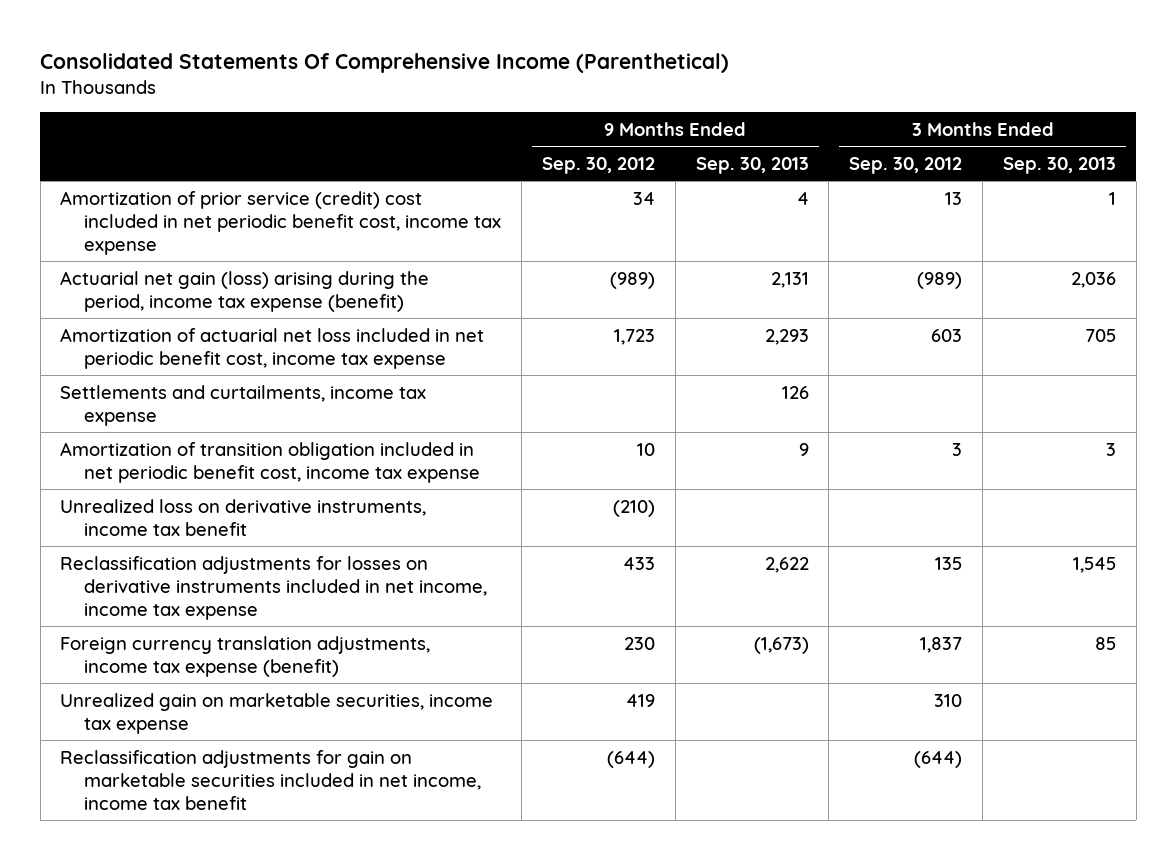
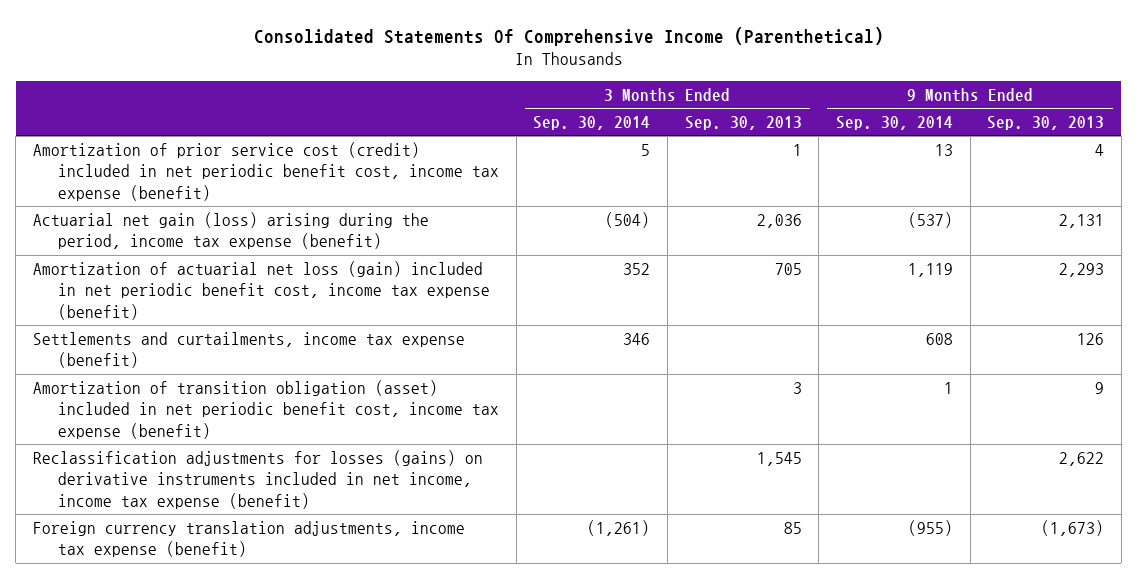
[542,156,656,174] Sep. 30, 2012 -> none
[849,156,963,174] Sep. 30, 2012 -> none
none -> [533,116,651,131] Sep. 30, 2014
none -> [835,116,953,131] Sep. 30, 2014
[60,190,502,255] Amortization of prior service (credit) cost included in net periodic benefit cost, income tax expense -> [33,141,500,202] Amortization of prior service cost (credit) included in net periodic benefit cost, income tax expense (benefit)
[60,498,427,536] Unrealized loss on derivative instruments, income tax benefit -> none
[60,327,485,369] Amortization of actuarial net loss included in net periodic benefit cost, income tax expense -> [33,260,491,321] Amortization of actuarial net loss (gain) included in net periodic benefit cost, income tax expense (benefit)
[60,384,427,426] Settlements and curtailments, income tax expense -> [33,331,466,369] Settlements and curtailments, income tax expense (benefit)
[60,441,481,483] Amortization of transition obligation included in net periodic benefit cost, income tax expense -> [33,379,500,440] Amortization of transition obligation (asset) included in net periodic benefit cost, income tax expense (benefit)
[60,555,488,620] Reclassification adjustments for losses on derivative instruments included in net income, income tax expense -> [33,449,484,510] Reclassification adjustments for losses (gains) on derivative instruments included in net income, income tax expense (benefit)
[60,692,494,734] Unrealized gain on marketable securities, income tax expense -> none
[60,749,482,810] Reclassification adjustments for gain on marketable securities included in net income, income tax benefit -> none

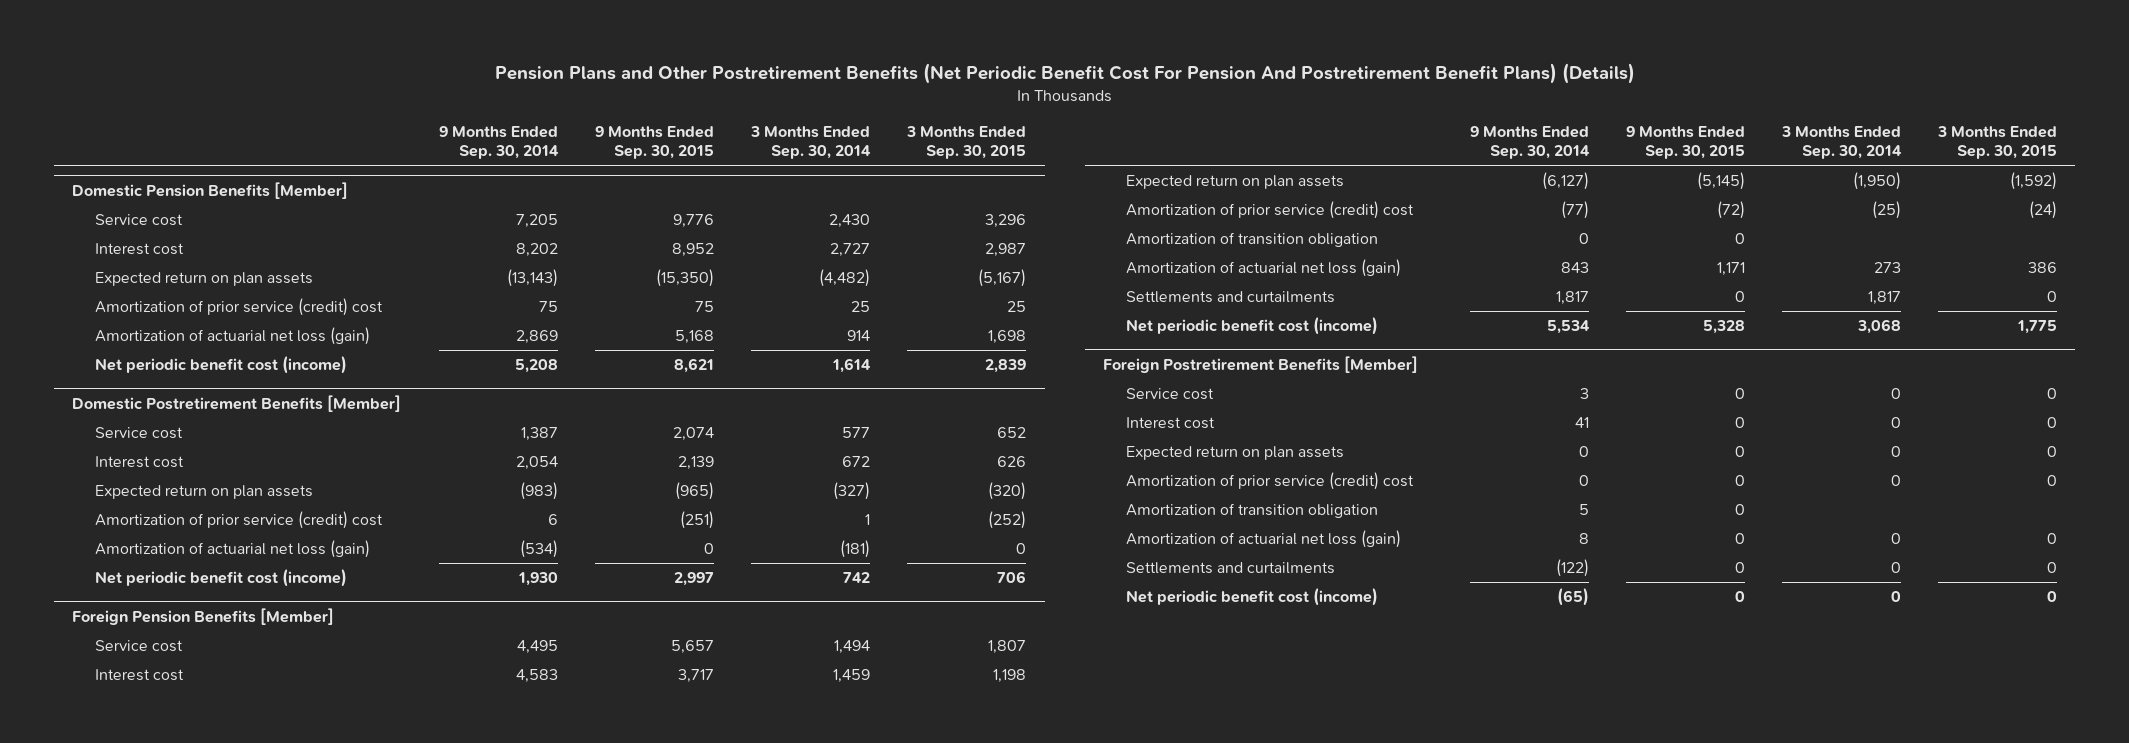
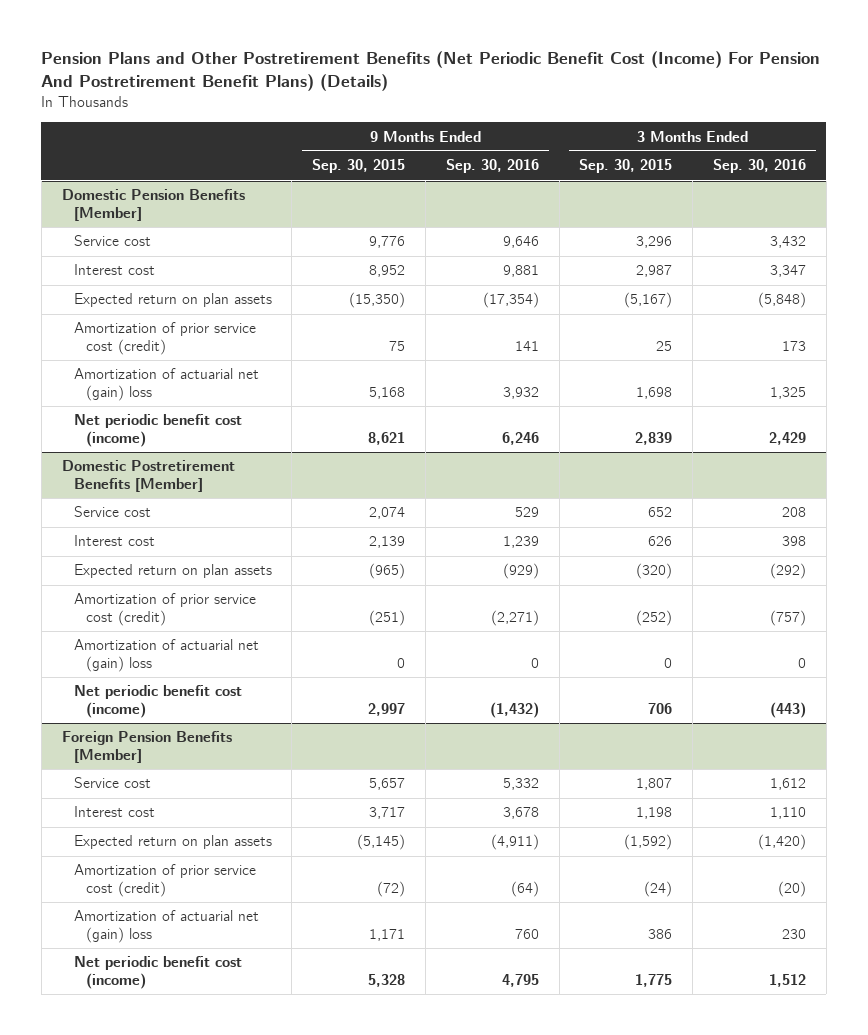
[494,62,1635,84] Pension Plans and Other Postretirement Benefits (Net Periodic Benefit Cost For Pension And Postretirement Benefit Plans) (Details) -> [41,51,821,92] Pension Plans and Other Postretirement Benefits (Net Periodic Benefit Cost (Income) For Pension And Postretirement Benefit Plans) (Details)
[438,125,559,160] 9 Months Ended Sep. 30, 2014 -> none
[749,125,871,160] 3 Months Ended Sep. 30, 2014 -> none
none -> [445,159,539,174] Sep. 30, 2016
none -> [712,159,806,174] Sep. 30, 2016
[94,298,383,317] Amortization of prior service (credit) cost -> [73,322,256,355] Amortization of prior service cost (credit)
[94,327,370,346] Amortization of actuarial net loss (gain) -> [73,368,259,401] Amortization of actuarial net (gain) loss
[94,511,383,530] Amortization of prior service (credit) cost -> [73,593,256,626] Amortization of prior service cost (credit)
[94,540,370,559] Amortization of actuarial net loss (gain) -> [73,639,259,672] Amortization of actuarial net (gain) loss
[1125,232,1378,248] Amortization of transition obligation -> none
[1125,291,1335,304] Settlements and curtailments -> none
[1125,201,1414,220] Amortization of prior service (credit) cost -> [73,864,256,897] Amortization of prior service cost (credit)
[1125,259,1401,278] Amortization of actuarial net loss (gain) -> [73,910,259,943] Amortization of actuarial net (gain) loss
[1103,355,1419,373] Foreign Postretirement Benefits [Member] -> none
[1125,388,1214,401] Service cost -> none
[1125,417,1215,430] Interest cost -> none
[1125,446,1344,461] Expected return on plan assets -> none
[1125,472,1414,491] Amortization of prior service (credit) cost -> none
[1125,503,1378,519] Amortization of transition obligation -> none
[1125,530,1401,549] Amortization of actuarial net loss (gain) -> none
[1125,562,1335,575] Settlements and curtailments -> none
[1125,588,1378,607] Net periodic benefit cost (income) -> none

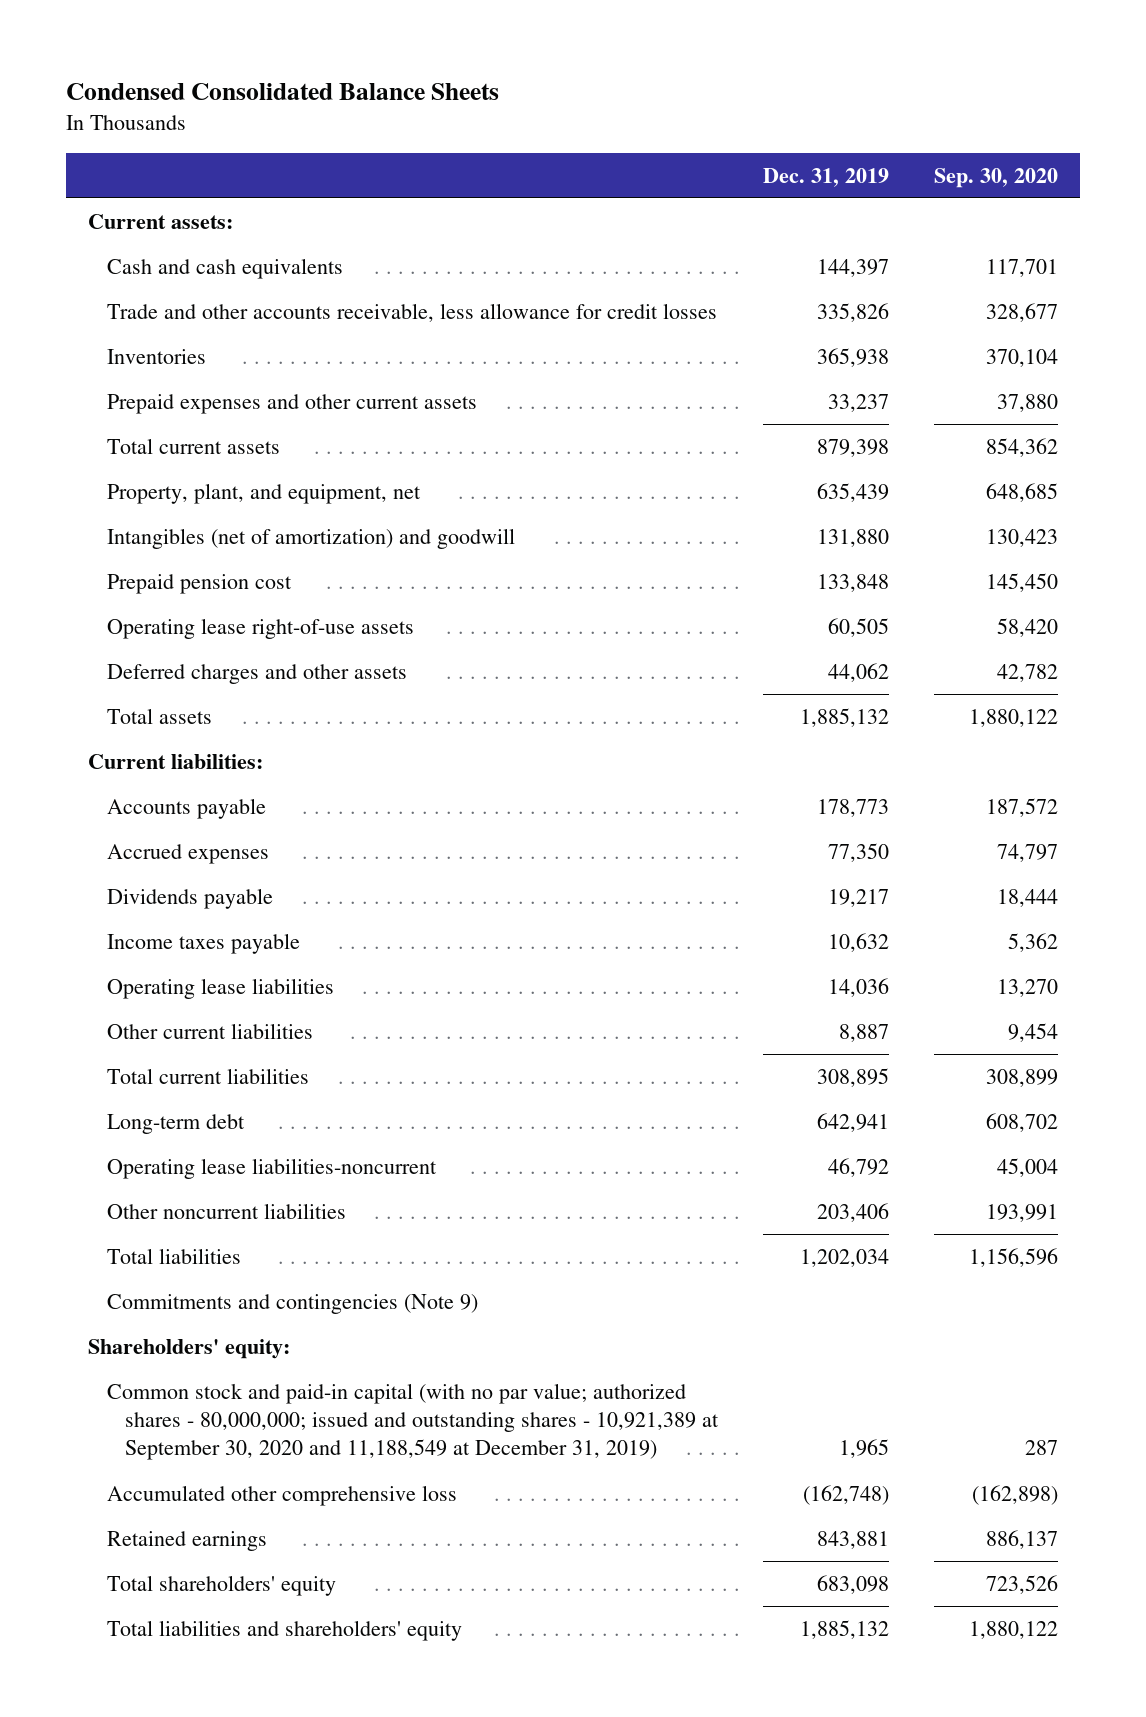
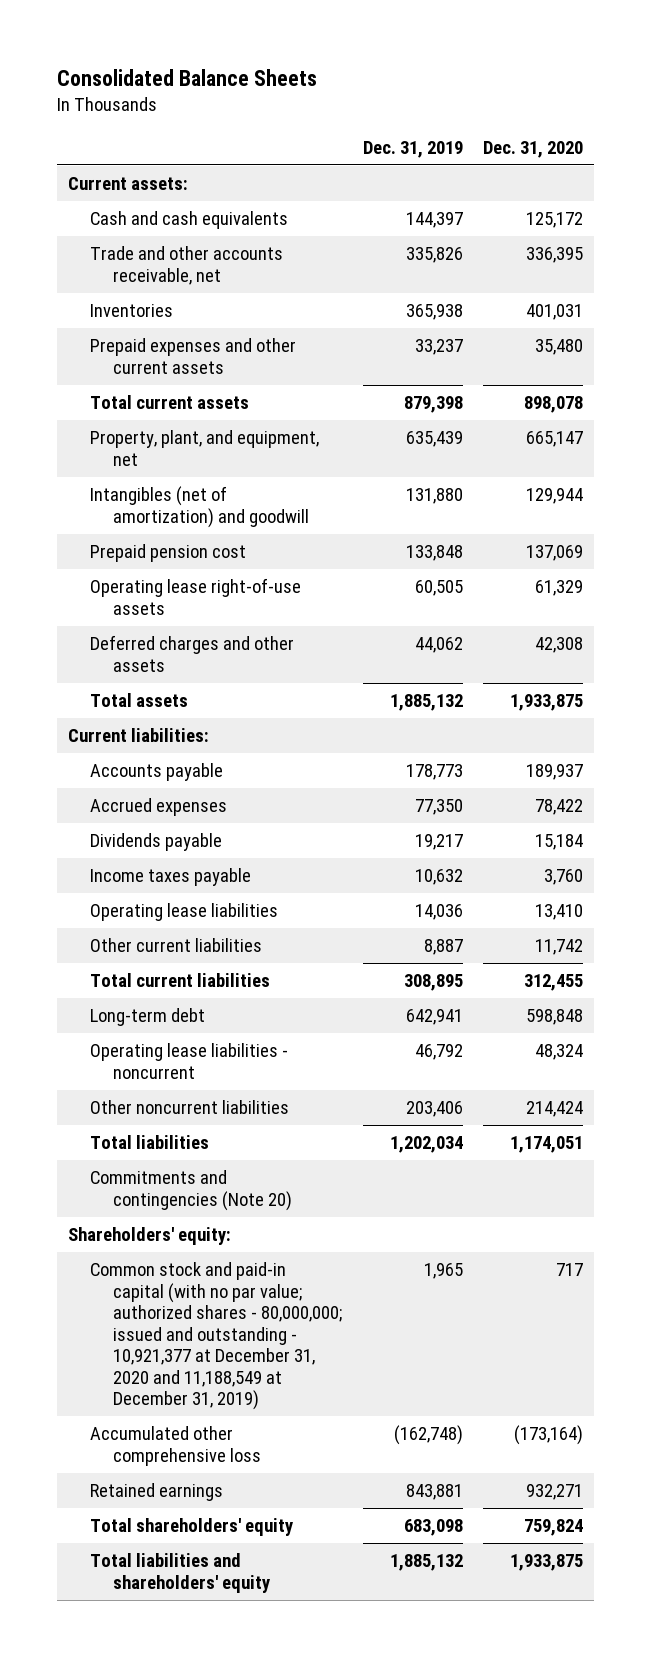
[65,83,499,101] Condensed Consolidated Balance Sheets -> [57,69,318,87] Consolidated Balance Sheets
[933,167,1058,188] Sep. 30, 2020 -> none
none -> [483,140,584,158] Dec. 31, 2020
[106,302,717,322] Trade and other accounts receivable, less allowance for credit losses -> [90,246,284,285] Trade and other accounts receivable, net
[106,1157,437,1179] Operating lease liabilities-noncurrent -> [90,1043,289,1079] Operating lease liabilities - noncurrent
[106,1293,478,1314] Commitments and contingencies (Note 9) -> [90,1170,293,1211] Commitments and contingencies (Note 20)
[106,1382,719,1461] Common stock and paid-in capital (with no par value; authorized shares - 80,000,000; issued and outstanding shares - 10,921,389 at September 30, 2020 and 11,188,549 at December 31, 2019) -> [90,1262,343,1411] Common stock and paid-in capital (with no par value; authorized shares - 80,000,000; issued and outstanding - 10,921,377 at December 31, 2020 and 11,188,549 at December 31, 2019)

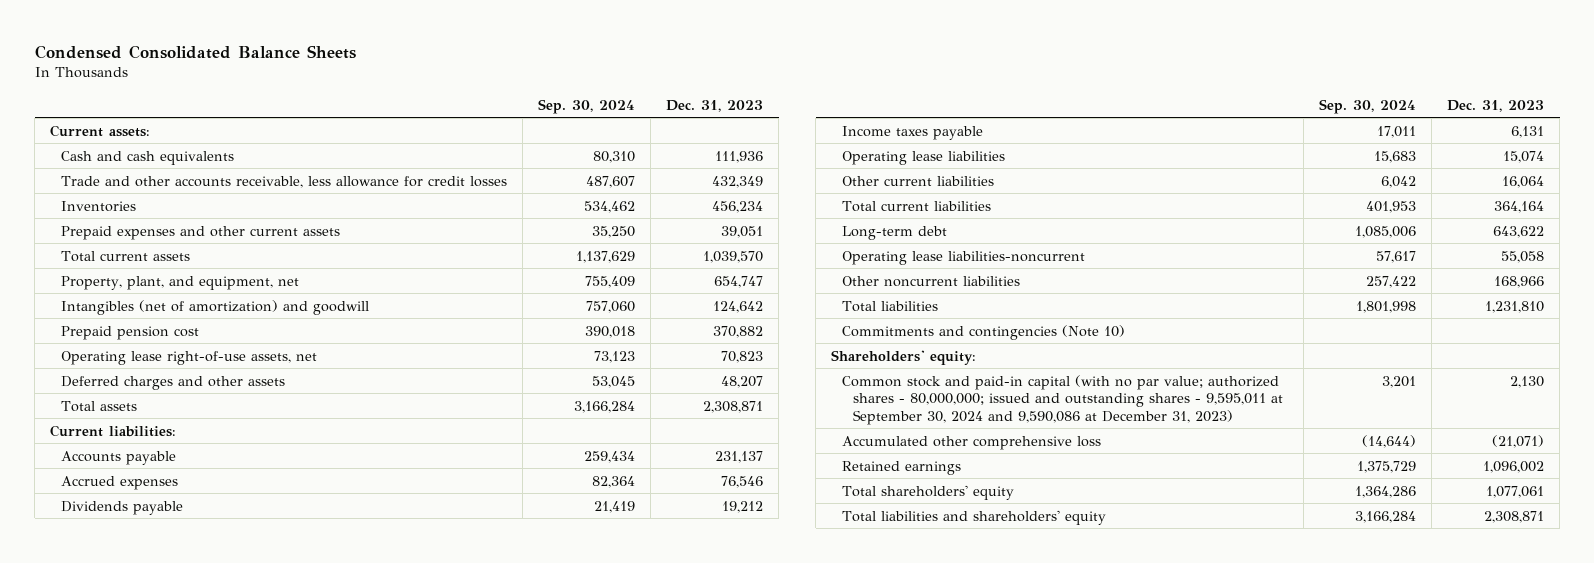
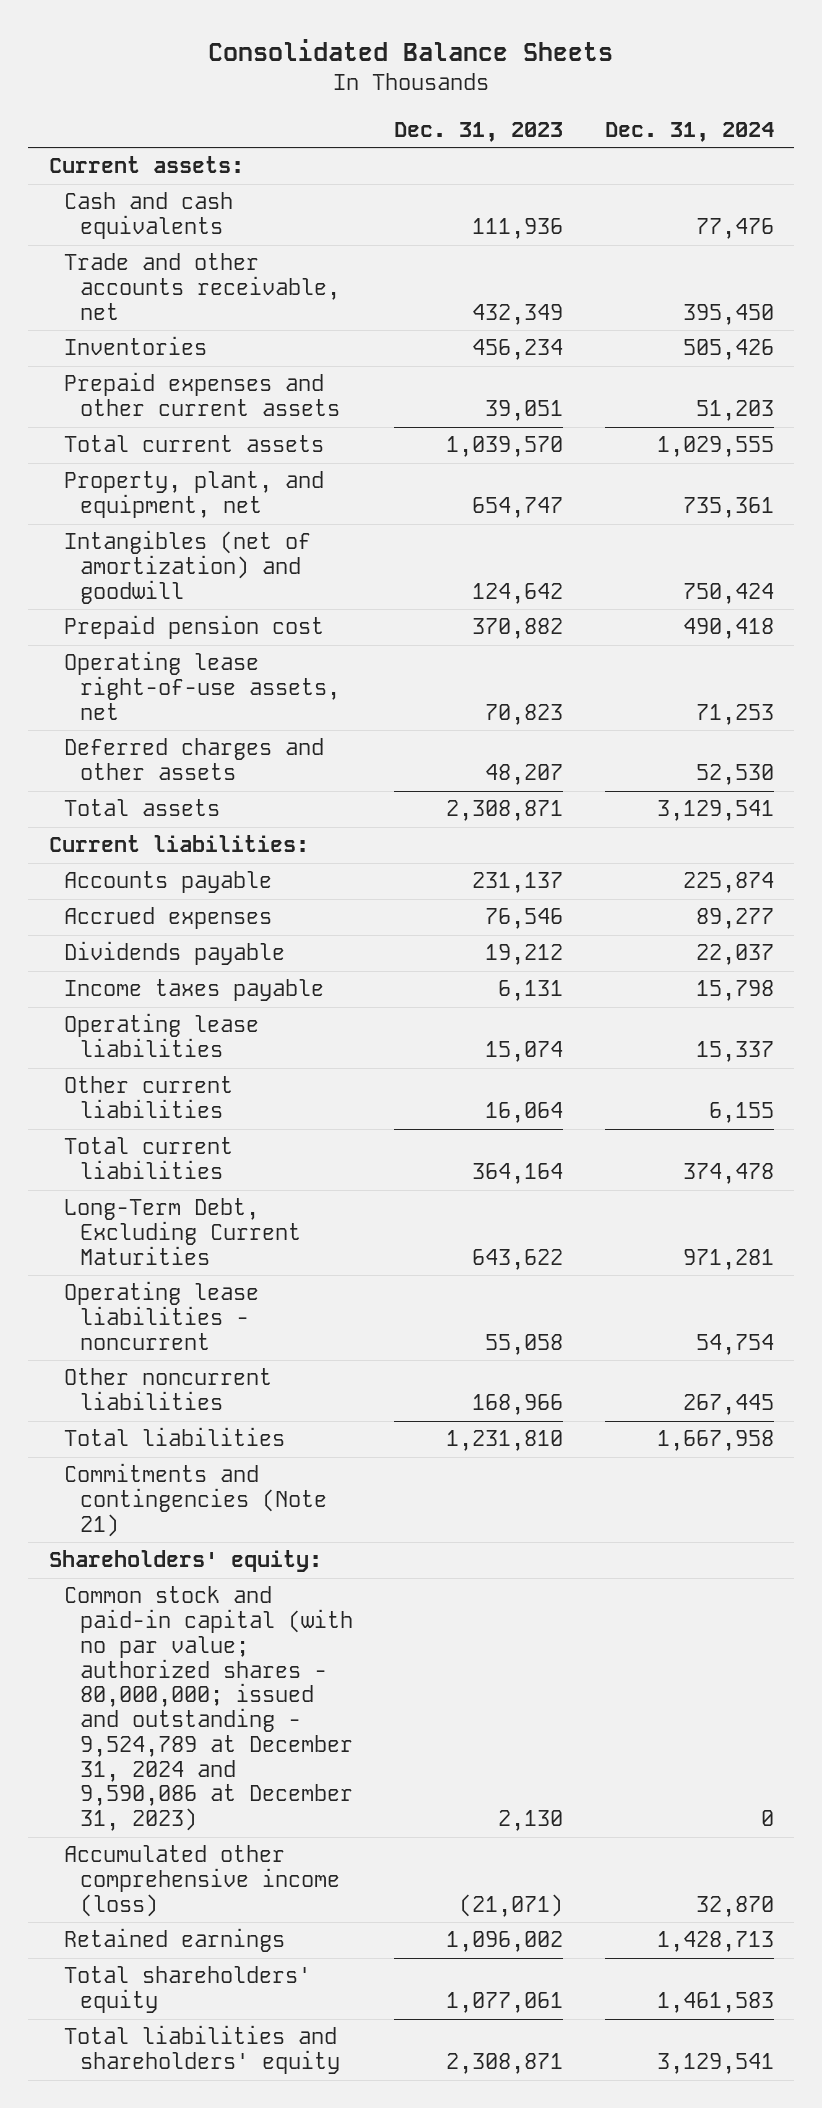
[34,44,356,59] Condensed Consolidated Balance Sheets -> [208,39,614,62] Consolidated Balance Sheets
[538,98,636,114] Sep. 30, 2024 -> none
none -> [604,121,774,142] Dec. 31, 2024
[61,175,508,188] Trade and other accounts receivable, less allowance for credit losses -> [64,253,340,320] Trade and other accounts receivable, net
[842,225,948,240] Long-term debt -> [64,1198,301,1265] Long-Term Debt, Excluding Current Maturities
[842,250,1086,265] Operating lease liabilities-noncurrent -> [64,1281,260,1350] Operating lease liabilities - noncurrent
[842,324,1126,340] Commitments and contingencies (Note 10) -> [64,1463,327,1537] Commitments and contingencies (Note 21)
[842,374,1284,425] Common stock and paid-in capital (with no par value; authorized shares - 80,000,000; issued and outstanding shares - 9,595,011 at September 30, 2024 and 9,590,086 at December 31, 2023) -> [64,1586,353,1832] Common stock and paid-in capital (with no par value; authorized shares - 80,000,000; issued and outstanding - 9,524,789 at December 31, 2024 and 9,590,086 at December 31, 2023)
[842,435,1102,450] Accumulated other comprehensive loss -> [64,1845,340,1917] Accumulated other comprehensive income (loss)

